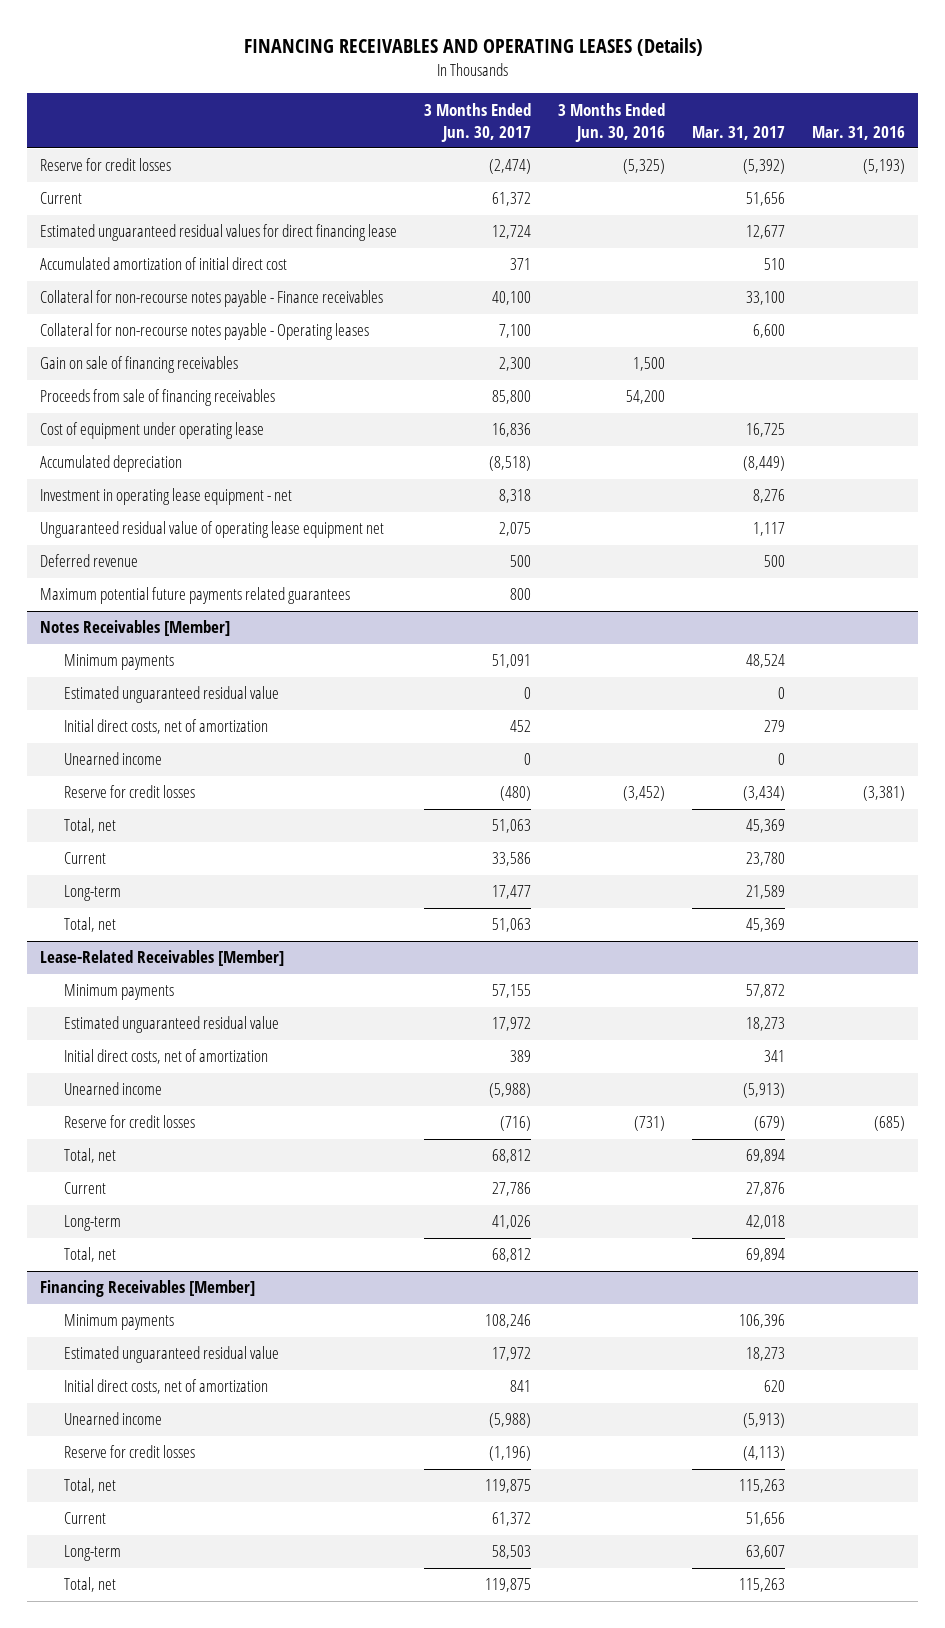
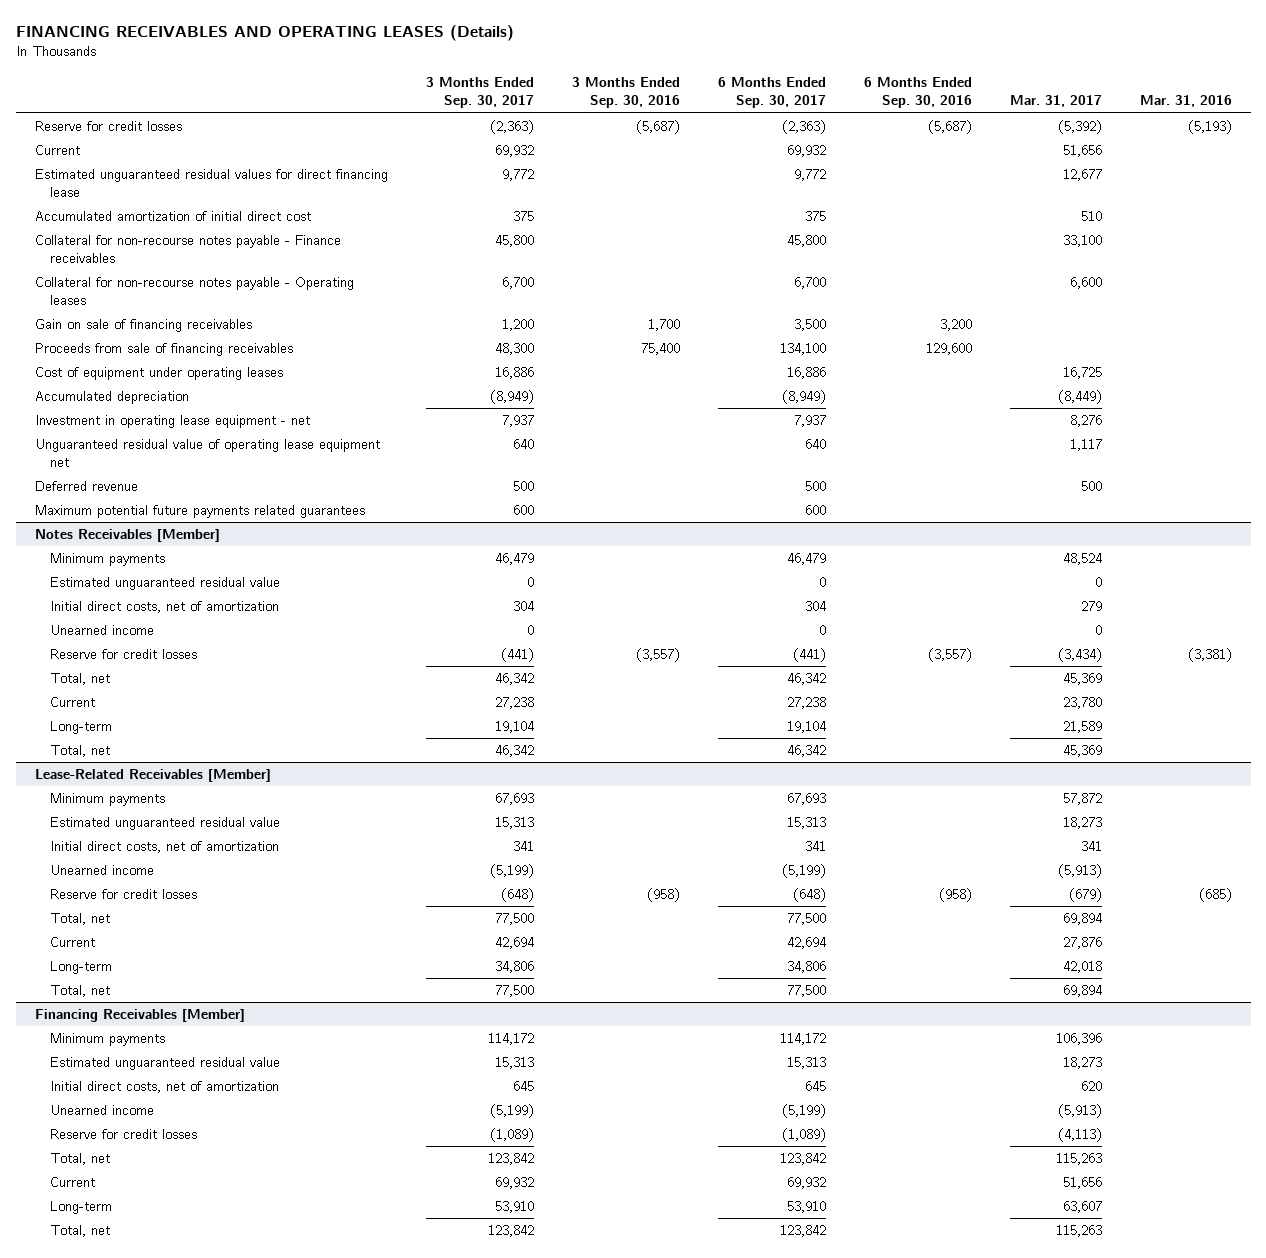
[424,102,532,142] 3 Months Ended Jun. 30, 2017 -> none
[558,102,666,142] 3 Months Ended Jun. 30, 2016 -> none
none -> [425,77,534,109] 3 Months Ended Sep. 30, 2017
none -> [571,77,680,109] 3 Months Ended Sep. 30, 2016
none -> [717,77,826,109] 6 Months Ended Sep. 30, 2017
none -> [863,77,972,109] 6 Months Ended Sep. 30, 2016
[40,422,265,440] Cost of equipment under operating lease -> [34,367,283,381] Cost of equipment under operating leases

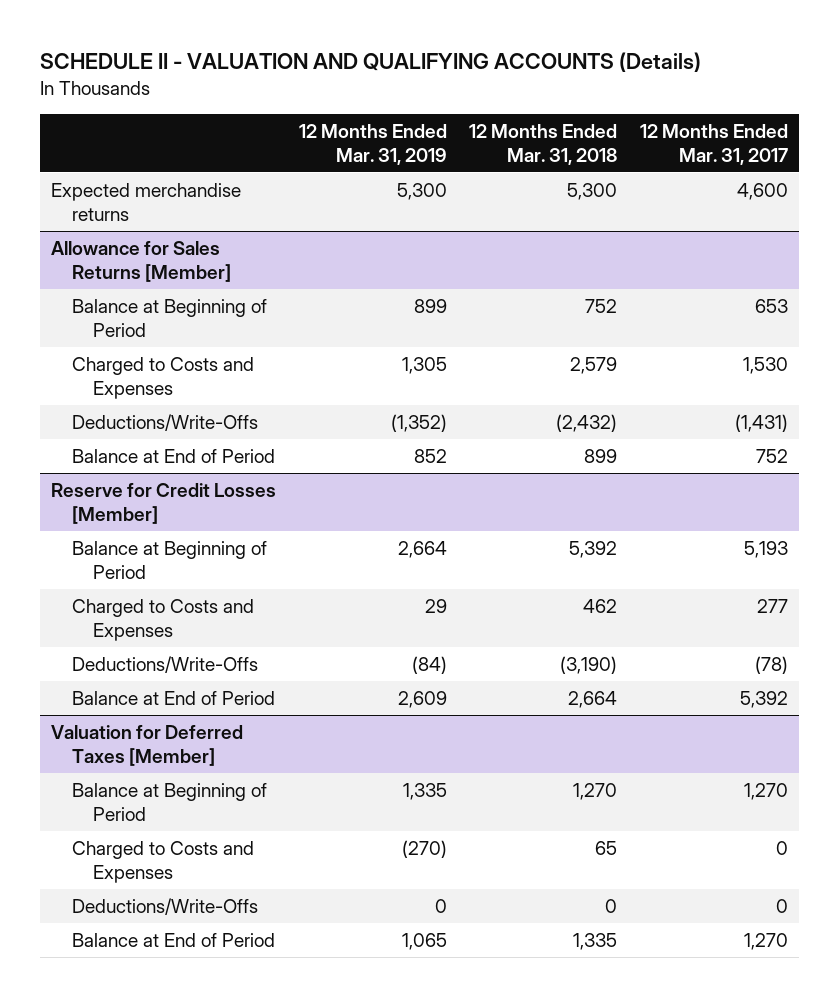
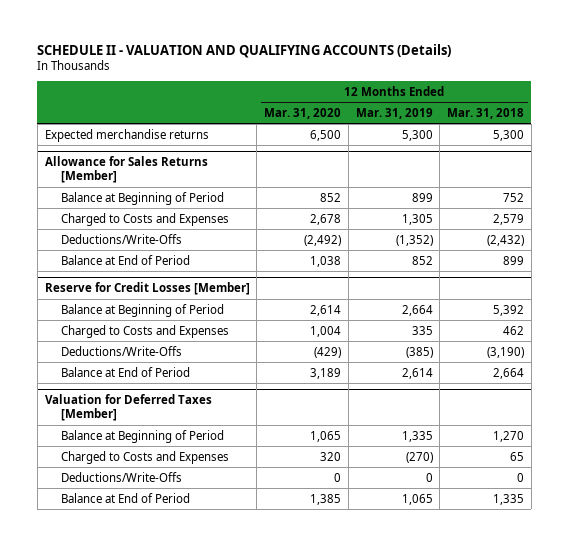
[639,123,788,165] 12 Months Ended Mar. 31, 2017 -> none
none -> [264,107,342,119] Mar. 31, 2020
[424,599,447,614] 29 -> [411,325,433,335] 335
[411,656,447,675] (84) -> [405,346,433,358] (385)
[397,691,447,709] 2,609 -> [401,367,433,379] 2,614

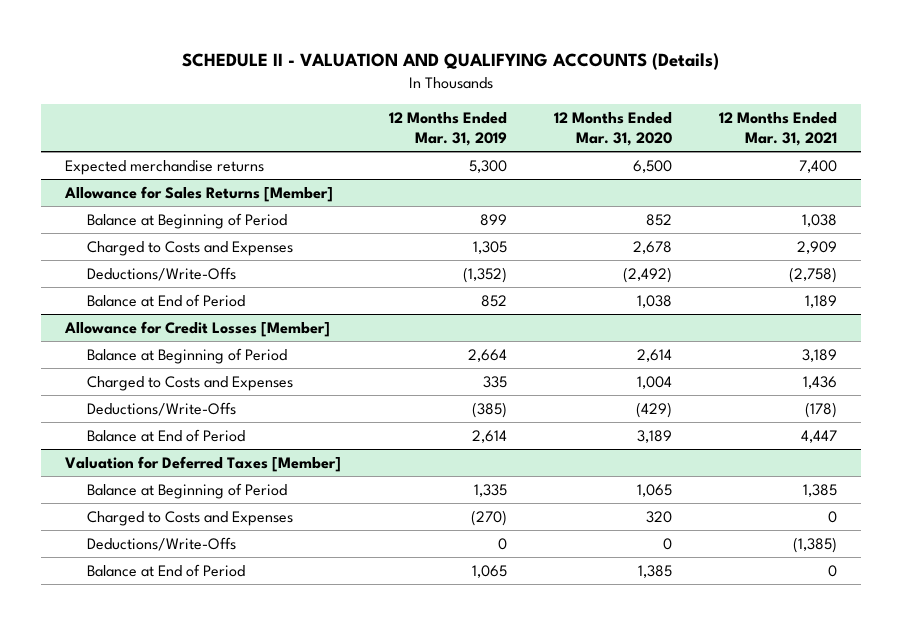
[447,107,525,119] Mar. 31, 2018 -> none
none -> [719,112,838,147] 12 Months Ended Mar. 31, 2021
[44,282,250,296] Reserve for Credit Losses [Member] -> [64,320,331,337] Allowance for Credit Losses [Member]

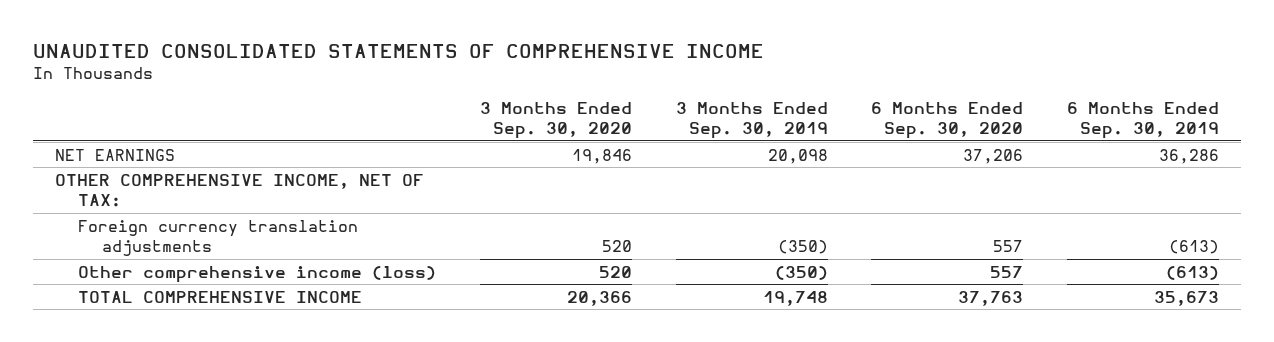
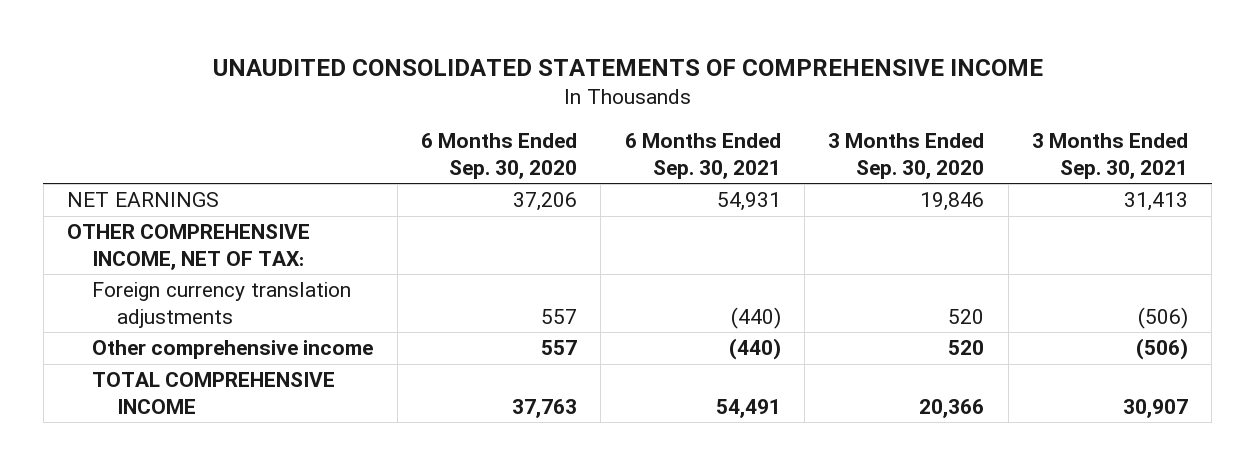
[675,101,828,140] 3 Months Ended Sep. 30, 2019 -> none
[1067,101,1220,140] 6 Months Ended Sep. 30, 2019 -> none
none -> [624,133,781,179] 6 Months Ended Sep. 30, 2021
none -> [1031,133,1188,179] 3 Months Ended Sep. 30, 2021
[78,265,437,283] Other comprehensive income (loss) -> [92,340,374,360] Other comprehensive income

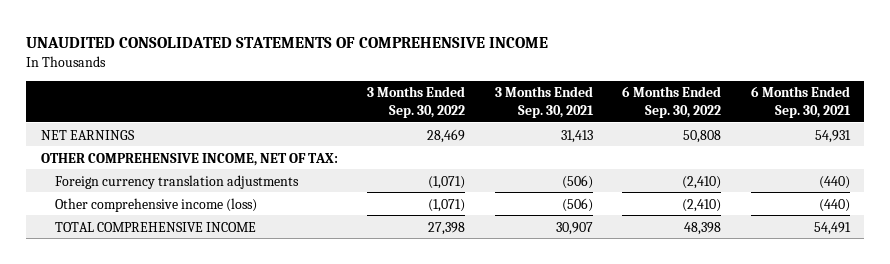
[420,133,577,179] 6 Months Ended Sep. 30, 2020 -> none
[828,133,985,179] 3 Months Ended Sep. 30, 2020 -> none
none -> [367,86,466,118] 3 Months Ended Sep. 30, 2022
none -> [622,86,722,118] 6 Months Ended Sep. 30, 2022
[92,340,374,360] Other comprehensive income -> [55,197,258,212] Other comprehensive income (loss)

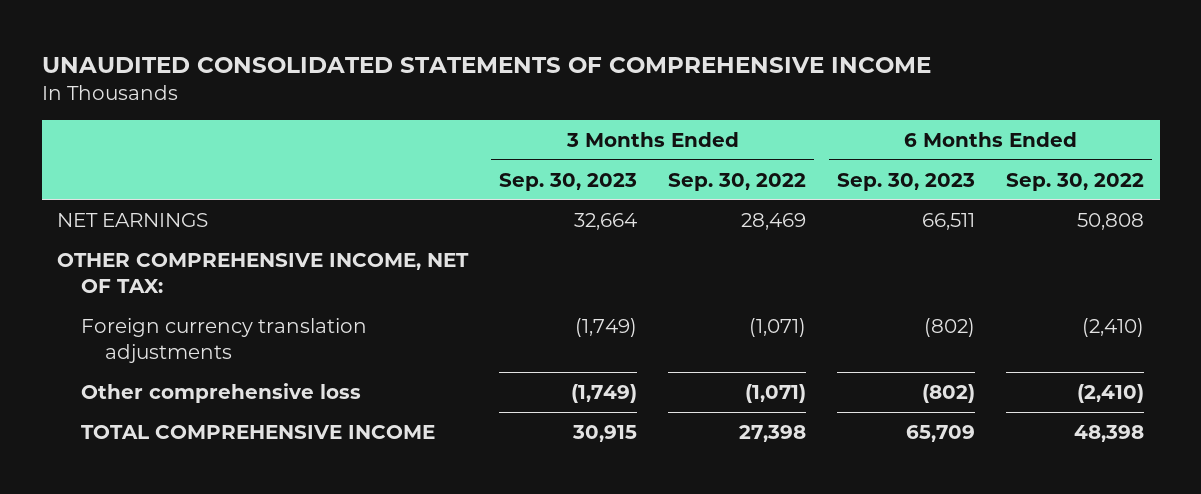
[494,86,594,118] 3 Months Ended Sep. 30, 2021 -> none
[750,86,851,118] 6 Months Ended Sep. 30, 2021 -> none
none -> [499,172,638,191] Sep. 30, 2023
none -> [837,172,976,191] Sep. 30, 2023
[55,197,258,212] Other comprehensive income (loss) -> [81,382,362,403] Other comprehensive loss

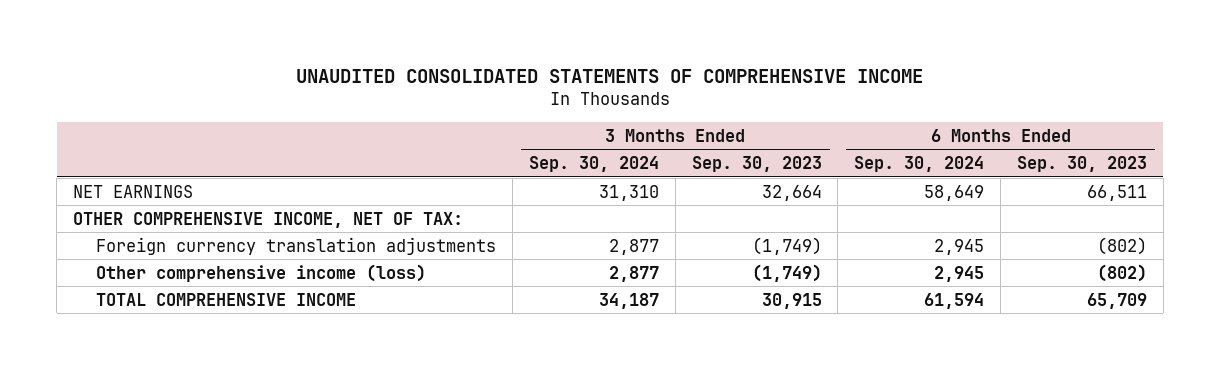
[668,172,807,191] Sep. 30, 2022 -> none
[1006,172,1145,191] Sep. 30, 2022 -> none
none -> [529,156,660,173] Sep. 30, 2024
none -> [854,156,985,173] Sep. 30, 2024
[81,382,362,403] Other comprehensive loss -> [96,263,427,282] Other comprehensive income (loss)

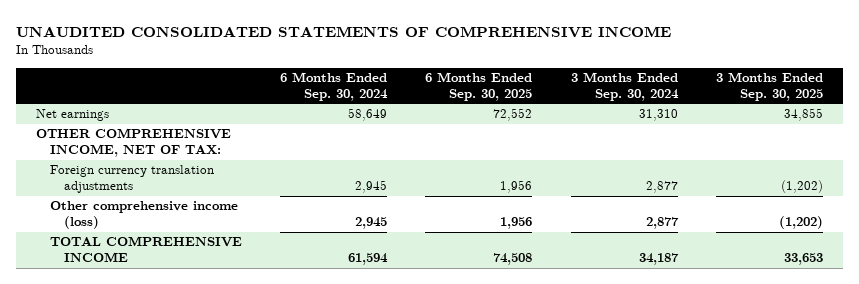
[691,156,822,173] Sep. 30, 2023 -> none
[1016,156,1147,173] Sep. 30, 2023 -> none
none -> [425,71,533,101] 6 Months Ended Sep. 30, 2025
none -> [716,71,824,101] 3 Months Ended Sep. 30, 2025
[73,184,194,198] NET EARNINGS -> [35,109,109,122] Net earnings

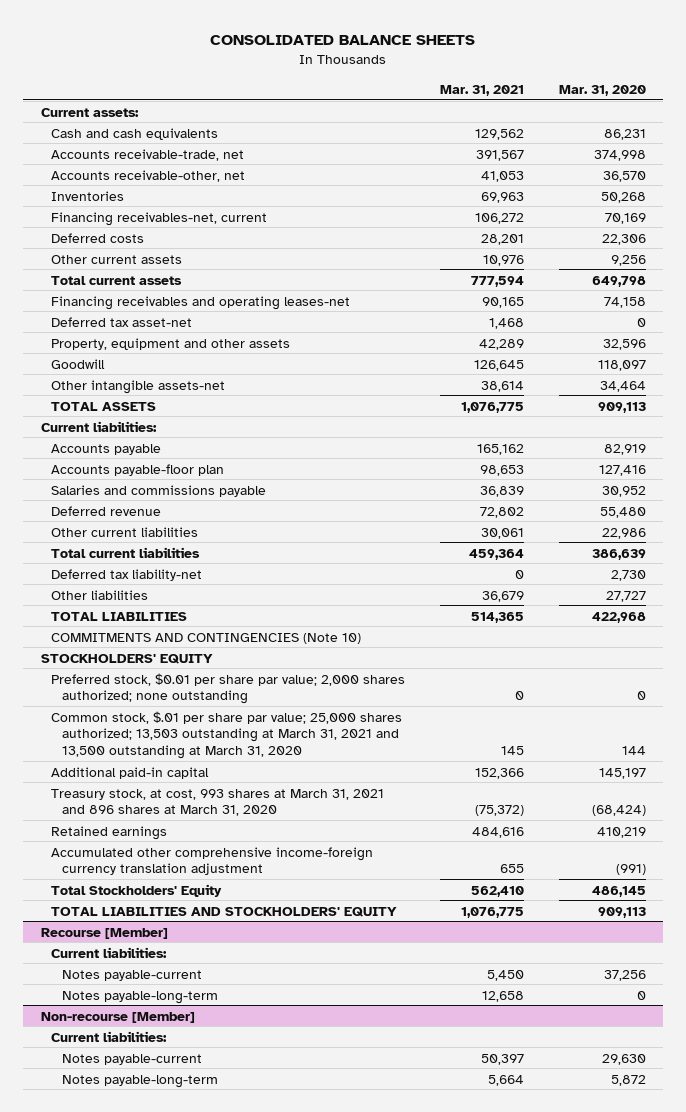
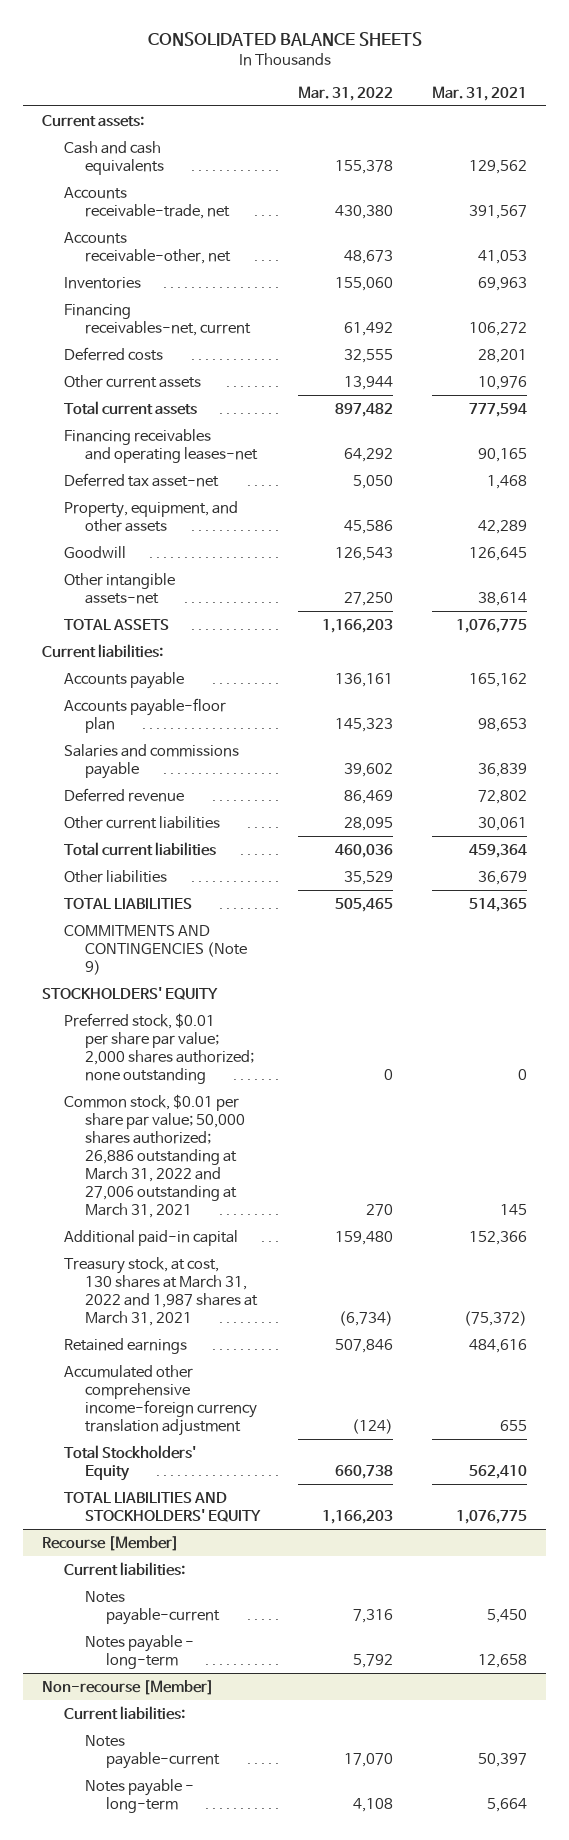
[558,84,646,96] Mar. 31, 2020 -> none
none -> [298,85,394,101] Mar. 31, 2022
[51,337,291,350] Property, equipment and other assets -> [63,500,238,532] Property, equipment, and other assets
[51,568,203,581] Deferred tax liability-net -> none
[51,632,362,644] COMMITMENTS AND CONTINGENCIES (Note 10) -> [63,924,247,975] COMMITMENTS AND CONTINGENCIES (Note 9)
[51,710,403,759] Common stock, $.01 per share par value; 25,000 shares authorized; 13,503 outstanding at March 31, 2021 and 13,500 outstanding at March 31, 2020 -> [63,1093,245,1218] Common stock, $0.01 per share par value; 50,000 shares authorized; 26,886 outstanding at March 31, 2022 and 27,006 outstanding at March 31, 2021
[51,788,385,817] Treasury stock, at cost, 993 shares at March 31, 2021 and 896 shares at March 31, 2020 -> [63,1256,258,1326] Treasury stock, at cost, 130 shares at March 31, 2022 and 1,987 shares at March 31, 2021
[62,990,219,1004] Notes payable-long-term -> [84,1634,194,1669] Notes payable - long-term
[62,1074,219,1088] Notes payable-long-term -> [84,1778,194,1813] Notes payable - long-term

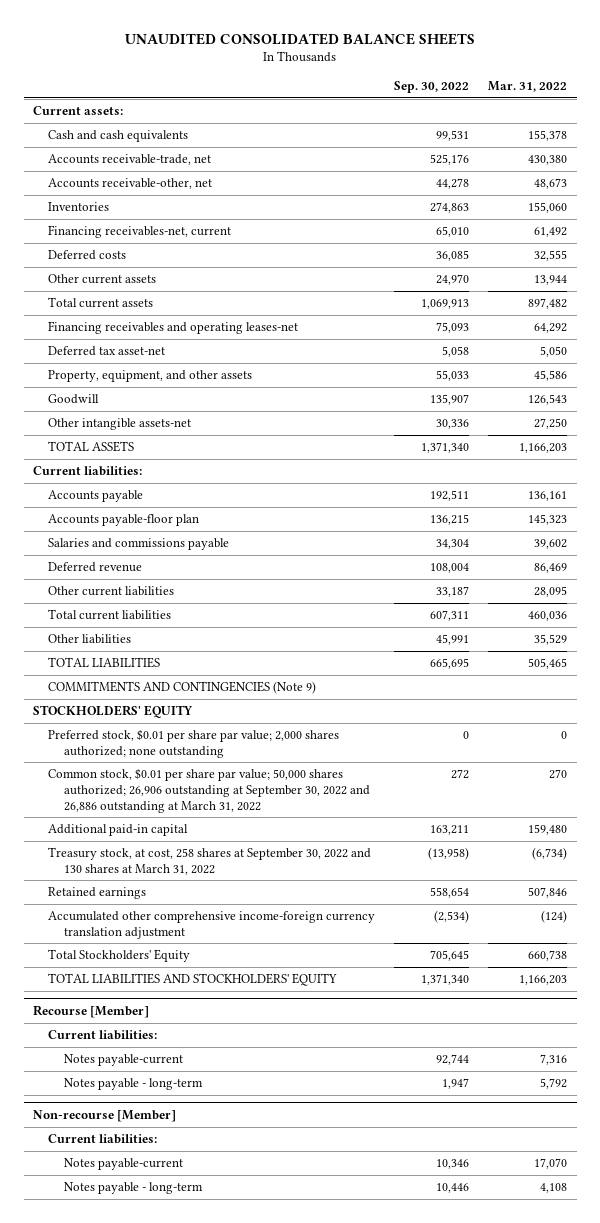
[147,32,422,47] CONSOLIDATED BALANCE SHEETS -> [125,32,476,45] UNAUDITED CONSOLIDATED BALANCE SHEETS
[431,85,527,101] Mar. 31, 2021 -> none
none -> [394,81,470,94] Sep. 30, 2022
[63,1093,245,1218] Common stock, $0.01 per share par value; 50,000 shares authorized; 26,886 outstanding at March 31, 2022 and 27,006 outstanding at March 31, 2021 -> [48,768,370,813] Common stock, $0.01 per share par value; 50,000 shares authorized; 26,906 outstanding at September 30, 2022 and 26,886 outstanding at March 31, 2022
[63,1256,258,1326] Treasury stock, at cost, 130 shares at March 31, 2022 and 1,987 shares at March 31, 2021 -> [48,847,372,875] Treasury stock, at cost, 258 shares at September 30, 2022 and 130 shares at March 31, 2022

